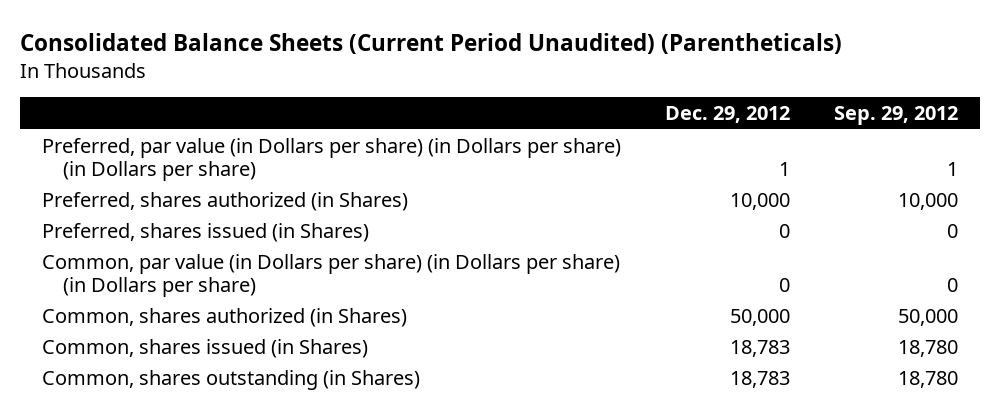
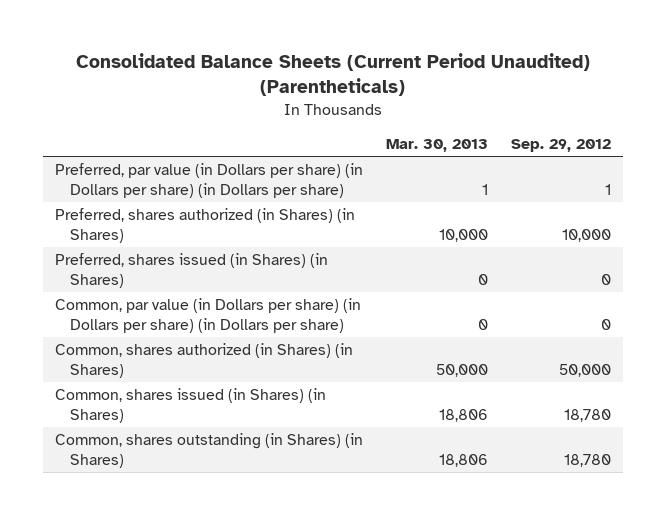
[665,106,791,124] Dec. 29, 2012 -> none
none -> [385,139,488,153] Mar. 30, 2013
[42,191,409,211] Preferred, shares authorized (in Shares) -> [54,207,355,244] Preferred, shares authorized (in Shares) (in Shares)
[42,222,370,242] Preferred, shares issued (in Shares) -> [54,252,328,289] Preferred, shares issued (in Shares) (in Shares)
[42,307,408,327] Common, shares authorized (in Shares) -> [54,342,353,379] Common, shares authorized (in Shares) (in Shares)
[42,338,369,358] Common, shares issued (in Shares) -> [54,387,326,424] Common, shares issued (in Shares) (in Shares)
[42,369,421,390] Common, shares outstanding (in Shares) -> [54,432,363,469] Common, shares outstanding (in Shares) (in Shares)

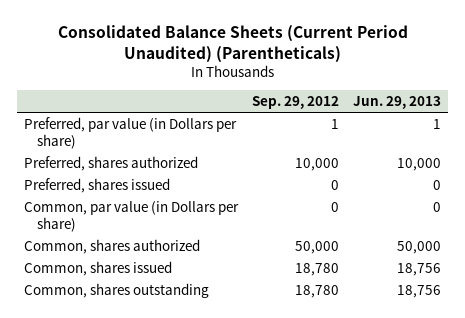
[385,139,488,153] Mar. 30, 2013 -> none
none -> [352,96,441,110] Jun. 29, 2013
[54,162,363,199] Preferred, par value (in Dollars per share) (in Dollars per share) (in Dollars per share) -> [24,116,238,150] Preferred, par value (in Dollars per share)
[54,207,355,244] Preferred, shares authorized (in Shares) (in Shares) -> [24,155,199,171] Preferred, shares authorized
[54,252,328,289] Preferred, shares issued (in Shares) (in Shares) -> [24,177,171,193] Preferred, shares issued
[54,297,361,334] Common, par value (in Dollars per share) (in Dollars per share) (in Dollars per share) -> [24,200,240,233] Common, par value (in Dollars per share)
[54,342,353,379] Common, shares authorized (in Shares) (in Shares) -> [24,238,201,254] Common, shares authorized
[54,387,326,424] Common, shares issued (in Shares) (in Shares) -> [24,260,173,276] Common, shares issued
[54,432,363,469] Common, shares outstanding (in Shares) (in Shares) -> [24,282,210,298] Common, shares outstanding

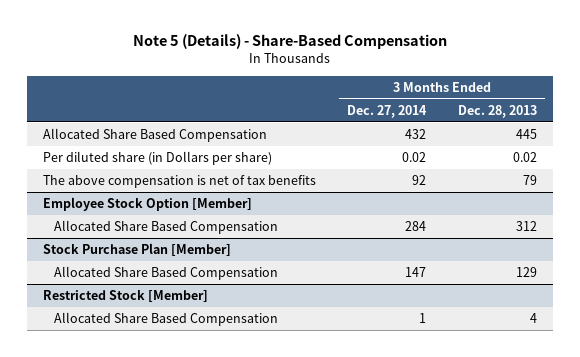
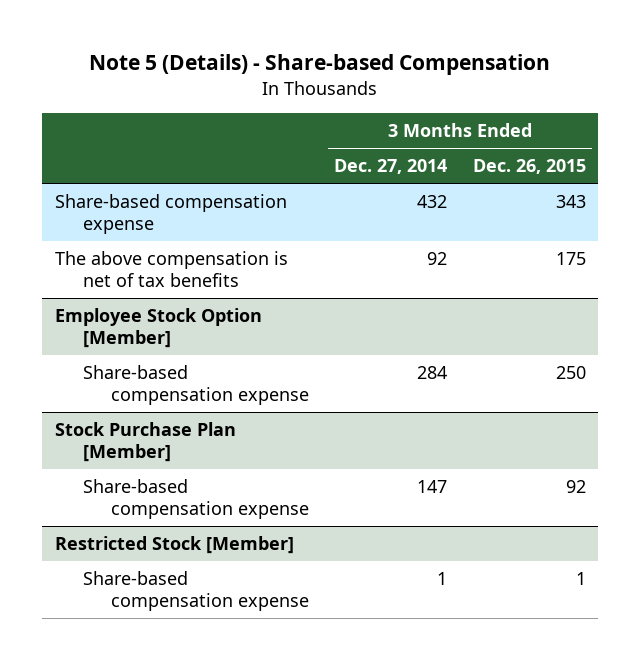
[132,34,447,50] Note 5 (Details) - Share-Based Compensation -> [89,54,551,76] Note 5 (Details) - Share-based Compensation
[457,104,537,118] Dec. 28, 2013 -> none
none -> [472,159,586,175] Dec. 26, 2015
[42,151,272,166] Per diluted share (in Dollars per share) -> none
[42,128,267,143] Allocated Share Based Compensation -> [54,194,287,235] Share-based compensation expense
[54,220,279,235] Allocated Share Based Compensation -> [82,365,309,406] Share-based compensation expense
[54,266,279,281] Allocated Share Based Compensation -> [82,479,309,520] Share-based compensation expense
[54,312,279,327] Allocated Share Based Compensation -> [82,571,309,612] Share-based compensation expense

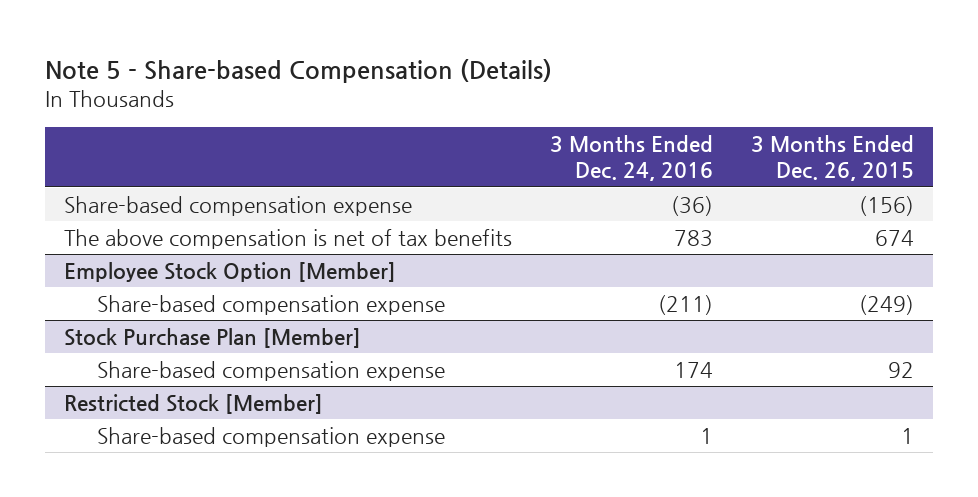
[89,54,551,76] Note 5 (Details) - Share-based Compensation -> [44,58,552,83] Note 5 - Share-based Compensation (Details)
[334,159,448,175] Dec. 27, 2014 -> none
none -> [549,134,713,182] 3 Months Ended Dec. 24, 2016
[555,195,586,209] 343 -> [858,195,914,216] (156)
[555,252,586,266] 175 -> [874,229,914,246] 674
[555,366,586,380] 250 -> [858,294,914,315] (249)

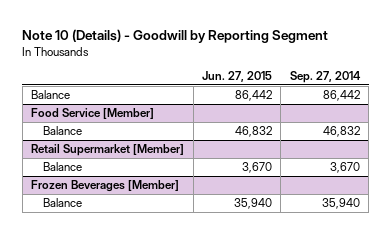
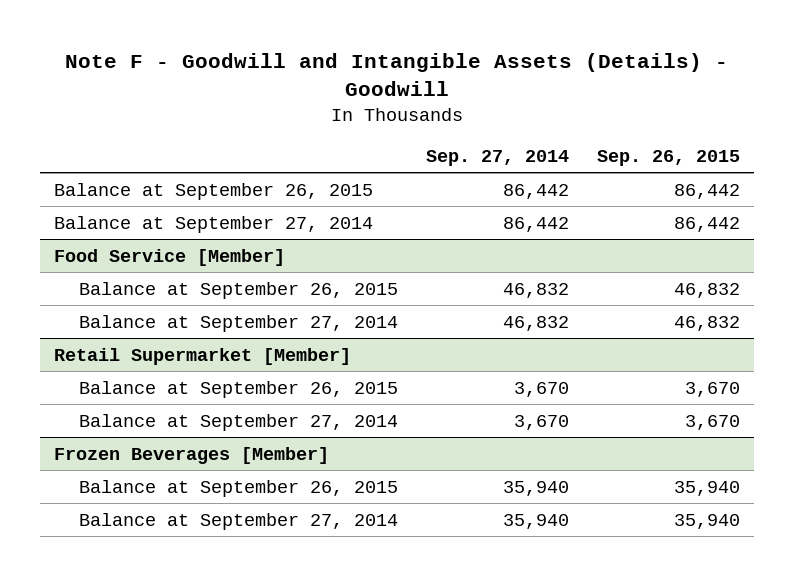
[22,29,329,44] Note 10 (Details) - Goodwill by Reporting Segment -> [64,52,728,97] Note F - Goodwill and Intangible Assets (Details) - Goodwill
[201,71,272,83] Jun. 27, 2015 -> none
none -> [597,149,741,166] Sep. 26, 2015
[31,90,71,100] Balance -> [53,182,373,200] Balance at September 26, 2015
none -> [53,215,373,233] Balance at September 27, 2014
[42,126,82,136] Balance -> [79,281,399,299] Balance at September 26, 2015
none -> [79,314,399,332] Balance at September 27, 2014
[42,162,82,172] Balance -> [79,380,399,398] Balance at September 26, 2015
none -> [79,413,399,431] Balance at September 27, 2014
[42,198,82,208] Balance -> [79,479,399,497] Balance at September 26, 2015
none -> [79,512,399,530] Balance at September 27, 2014

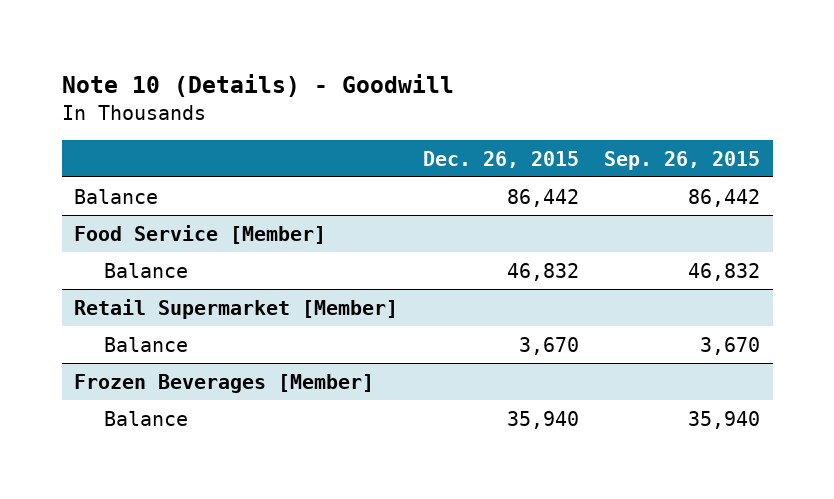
[64,52,728,97] Note F - Goodwill and Intangible Assets (Details) - Goodwill -> [61,73,454,97] Note 10 (Details) - Goodwill
[426,149,570,166] Sep. 27, 2014 -> none
none -> [423,150,580,168] Dec. 26, 2015
[53,215,373,233] Balance at September 27, 2014 -> none
[53,182,373,200] Balance at September 26, 2015 -> [74,188,159,204] Balance
[79,314,399,332] Balance at September 27, 2014 -> none
[79,281,399,299] Balance at September 26, 2015 -> [103,262,188,278] Balance
[79,413,399,431] Balance at September 27, 2014 -> none
[79,380,399,398] Balance at September 26, 2015 -> [103,336,188,352] Balance
[79,512,399,530] Balance at September 27, 2014 -> none
[79,479,399,497] Balance at September 26, 2015 -> [103,410,188,426] Balance

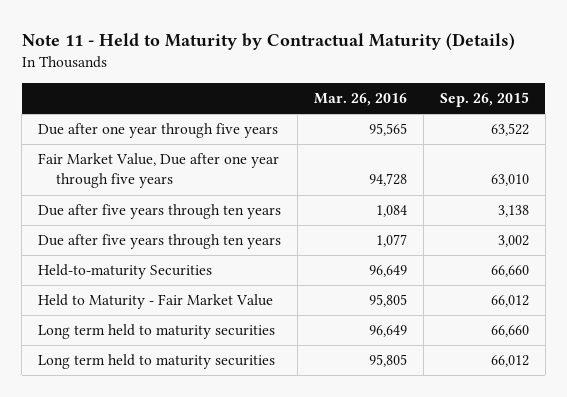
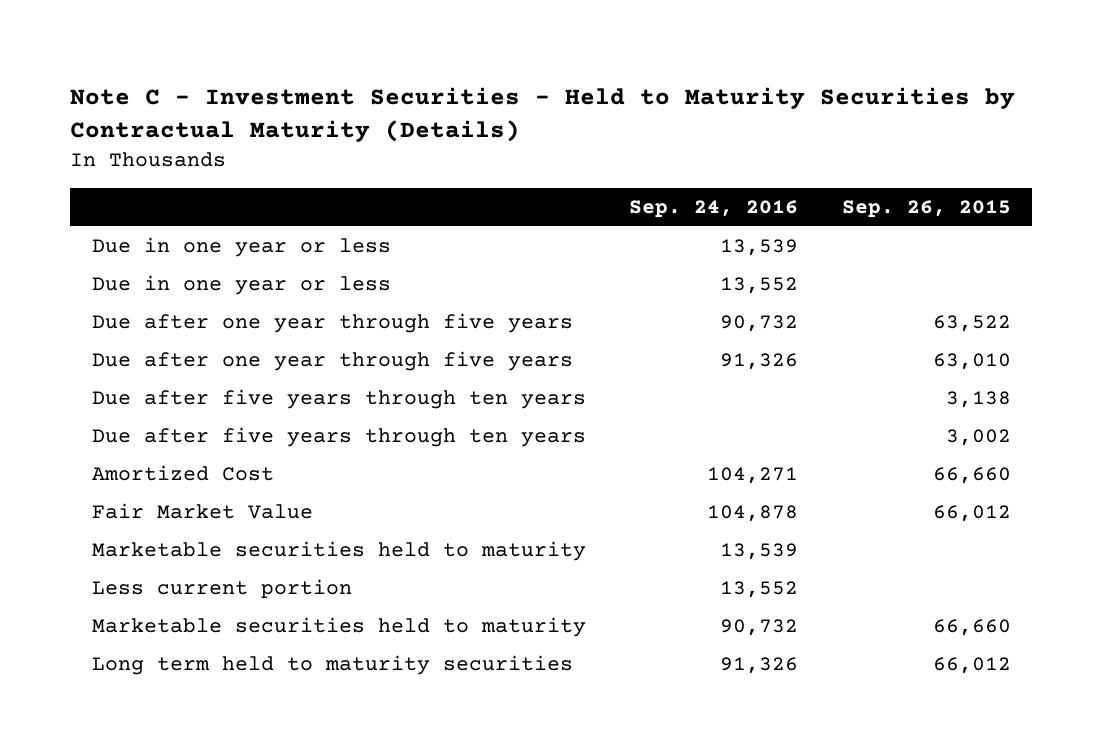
[21,33,515,51] Note 11 - Held to Maturity by Contractual Maturity (Details) -> [70,86,1016,143] Note C - Investment Securities - Held to Maturity Securities by Contractual Maturity (Details)
[314,93,408,107] Mar. 26, 2016 -> none
none -> [629,199,799,218] Sep. 24, 2016
none -> [91,237,391,258] Due in one year or less
none -> [91,275,391,296] Due in one year or less
[38,153,280,189] Fair Market Value, Due after one year through five years -> [91,351,573,372] Due after one year through five years
[38,264,213,280] Held-to-maturity Securities -> [91,465,274,482] Amortized Cost
[38,294,274,310] Held to Maturity - Fair Market Value -> [91,503,313,520] Fair Market Value
none -> [91,541,586,562] Marketable securities held to maturity
none -> [91,579,352,600] Less current portion
[38,324,276,340] Long term held to maturity securities -> [91,617,586,638] Marketable securities held to maturity

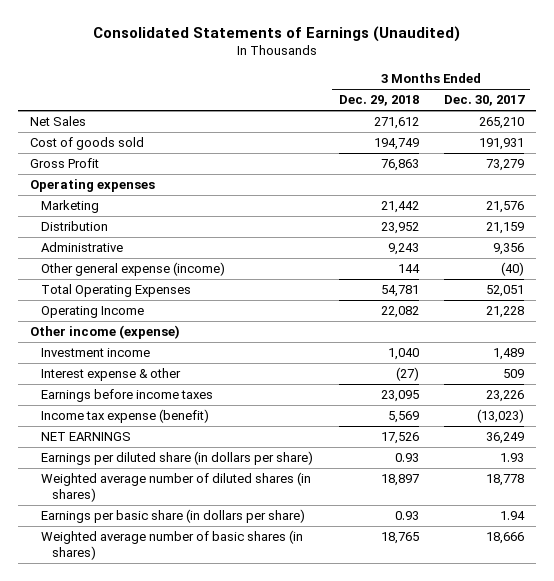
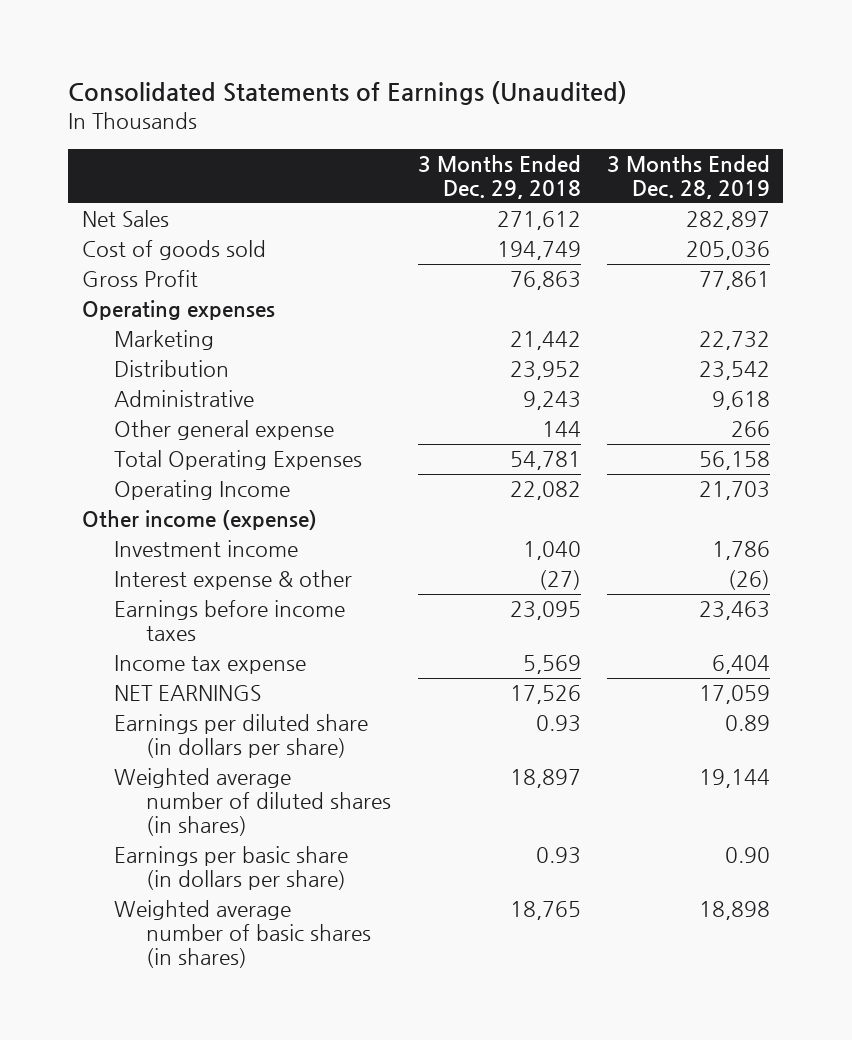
[443,95,525,107] Dec. 30, 2017 -> none
none -> [607,155,771,200] 3 Months Ended Dec. 28, 2019
[41,262,226,277] Other general expense (income) -> [113,420,334,441] Other general expense
[41,409,210,424] Income tax expense (benefit) -> [113,655,306,675] Income tax expense

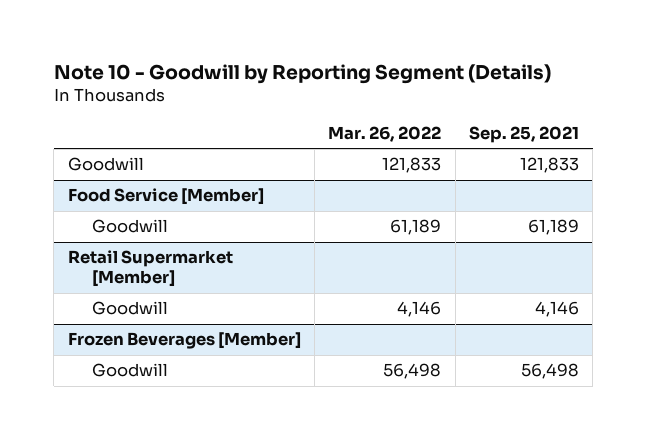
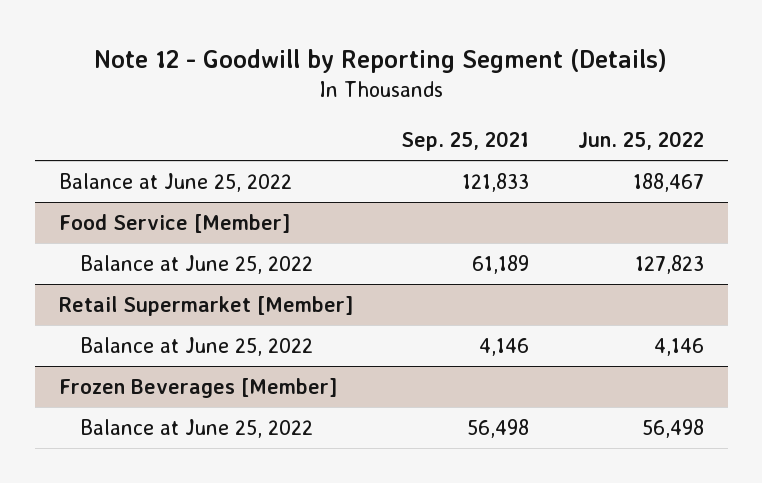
[53,64,551,85] Note 10 - Goodwill by Reporting Segment (Details) -> [94,49,668,74] Note 12 - Goodwill by Reporting Segment (Details)
[328,125,442,142] Mar. 26, 2022 -> none
none -> [577,131,704,151] Jun. 25, 2022
[67,157,144,172] Goodwill -> [58,172,292,192] Balance at June 25, 2022
[91,219,168,234] Goodwill -> [80,254,314,274] Balance at June 25, 2022
[91,301,168,316] Goodwill -> [80,336,314,356] Balance at June 25, 2022
[91,363,168,378] Goodwill -> [80,418,314,438] Balance at June 25, 2022

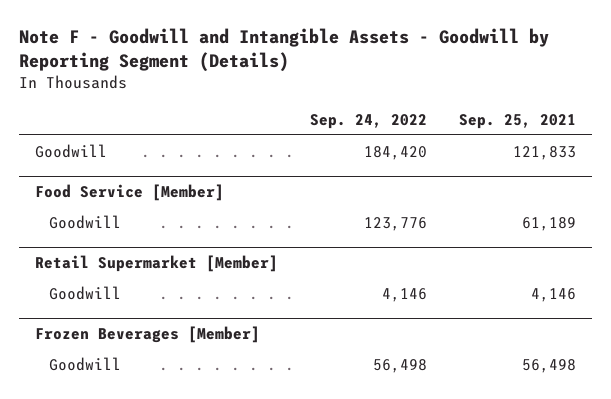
[94,49,668,74] Note 12 - Goodwill by Reporting Segment (Details) -> [18,27,549,73] Note F - Goodwill and Intangible Assets - Goodwill by Reporting Segment (Details)
[577,131,704,151] Jun. 25, 2022 -> none
none -> [309,113,427,129] Sep. 24, 2022
[58,172,292,192] Balance at June 25, 2022 -> [34,143,107,158] Goodwill
[80,254,314,274] Balance at June 25, 2022 -> [49,214,122,229] Goodwill
[80,336,314,356] Balance at June 25, 2022 -> [49,285,122,300] Goodwill
[80,418,314,438] Balance at June 25, 2022 -> [49,356,122,371] Goodwill

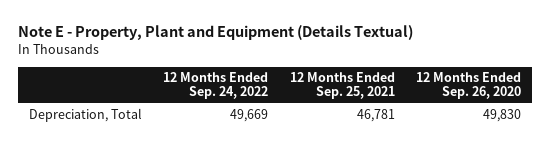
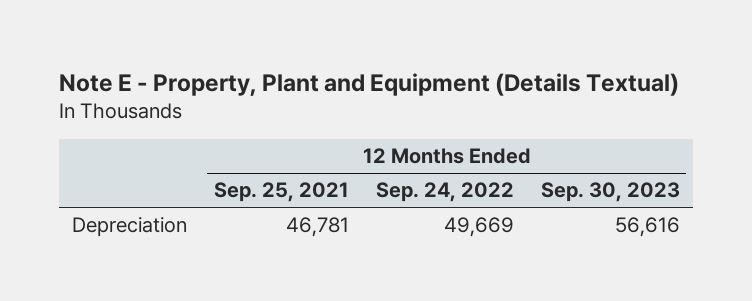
[415,71,521,100] 12 Months Ended Sep. 26, 2020 -> none
none -> [540,182,680,203] Sep. 30, 2023
[28,108,142,123] Depreciation, Total -> [71,217,187,238] Depreciation

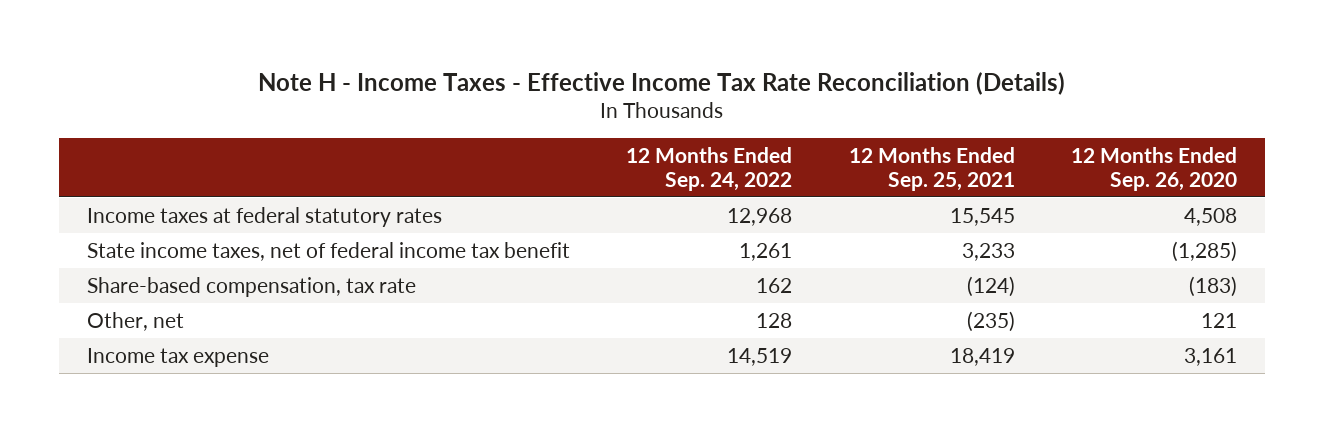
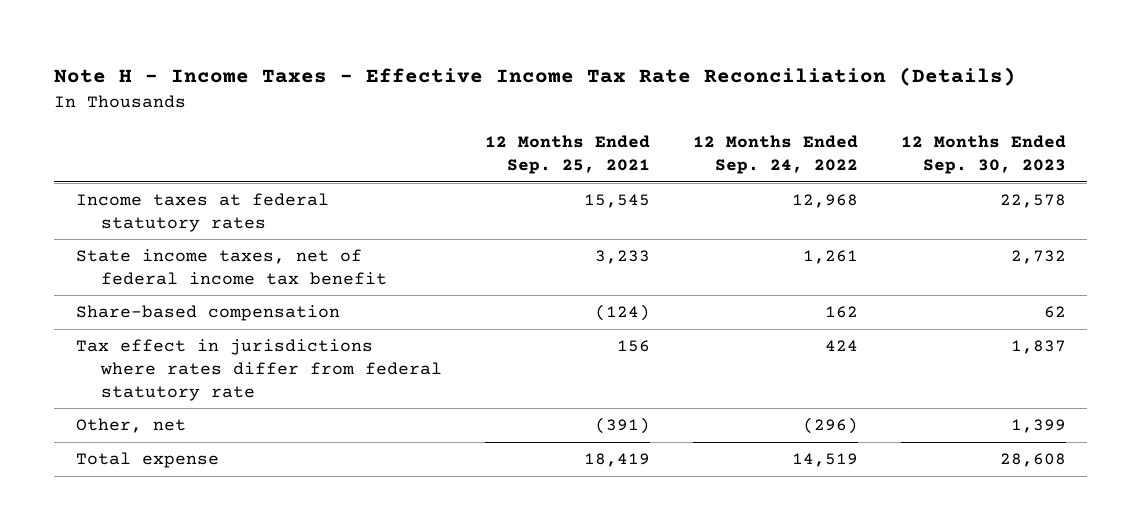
[1070,146,1237,191] 12 Months Ended Sep. 26, 2020 -> none
none -> [900,135,1066,175] 12 Months Ended Sep. 30, 2023
[87,276,417,297] Share-based compensation, tax rate -> [75,305,340,322] Share-based compensation
none -> [75,339,442,401] Tax effect in jurisdictions where rates differ from federal statutory rate
[756,312,793,328] 128 -> [802,417,858,435] (296)
[966,310,1015,332] (235) -> [594,417,650,435] (391)
[87,347,270,367] Income tax expense -> [75,452,219,469] Total expense

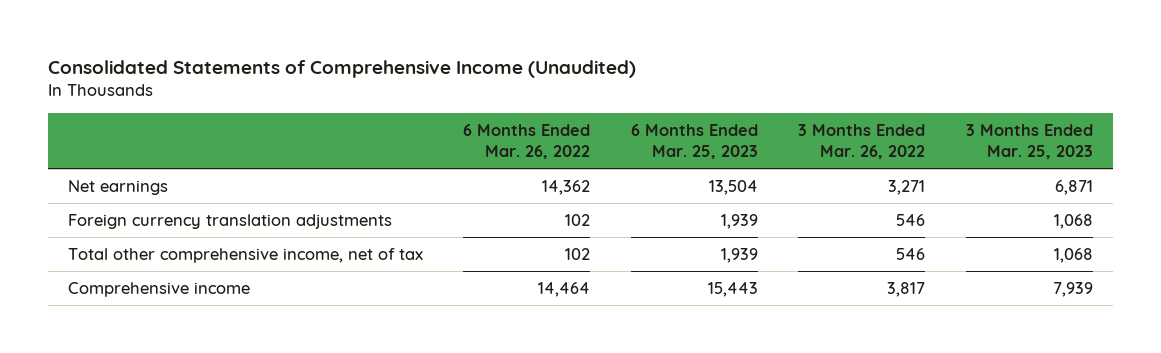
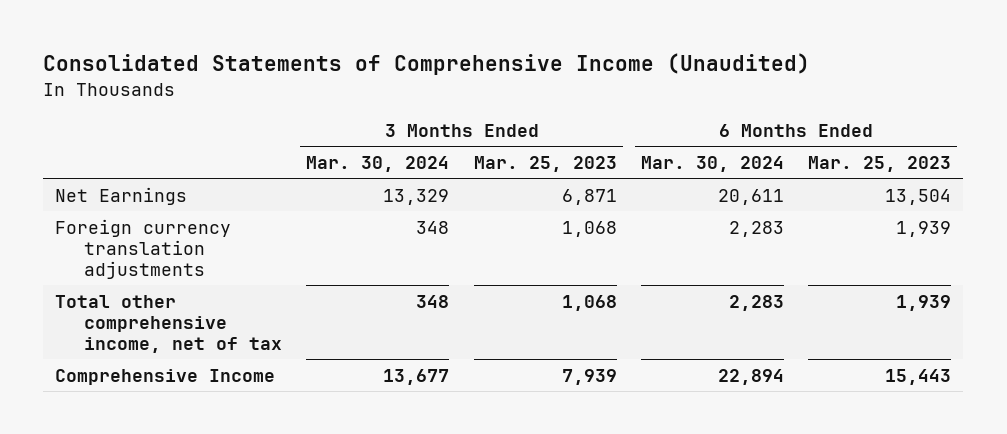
[463,123,591,160] 6 Months Ended Mar. 26, 2022 -> none
[798,123,926,160] 3 Months Ended Mar. 26, 2022 -> none
none -> [306,155,450,172] Mar. 30, 2024
none -> [640,155,784,172] Mar. 30, 2024
[68,179,169,195] Net earnings -> [55,186,188,205] Net Earnings
[68,281,251,297] Comprehensive income -> [55,368,276,385] Comprehensive Income

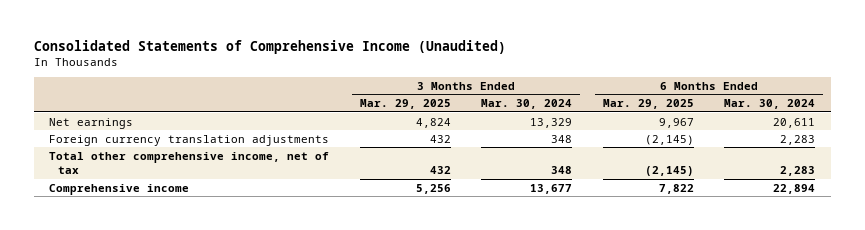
[473,155,617,172] Mar. 25, 2023 -> none
[808,155,952,172] Mar. 25, 2023 -> none
none -> [359,99,451,110] Mar. 29, 2025
none -> [602,99,694,110] Mar. 29, 2025
[55,186,188,205] Net Earnings -> [49,117,134,129] Net earnings
[55,368,276,385] Comprehensive Income -> [49,183,190,195] Comprehensive income

